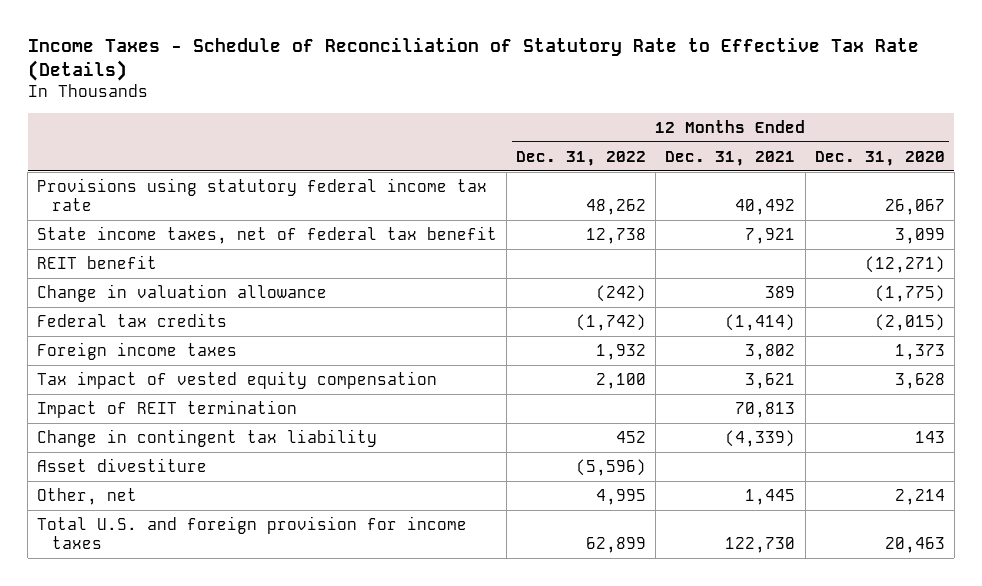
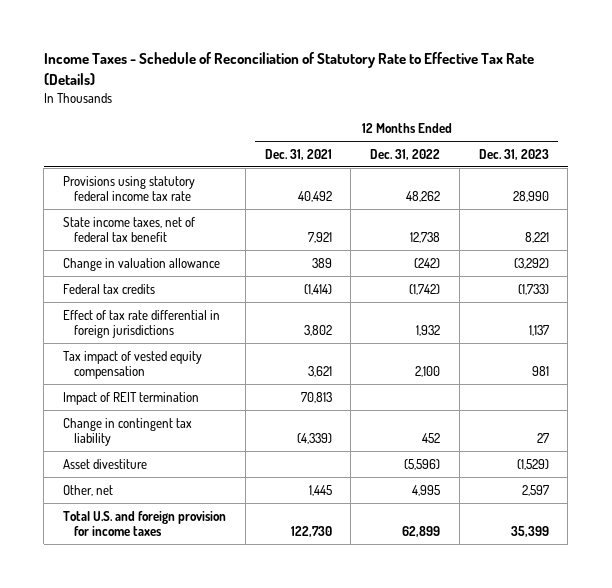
[814,150,945,166] Dec. 31, 2020 -> none
none -> [478,148,549,160] Dec. 31, 2023
[37,254,158,269] REIT benefit -> none
[37,341,238,360] Foreign income taxes -> [63,309,221,339] Effect of tax rate differential in foreign jurisdictions

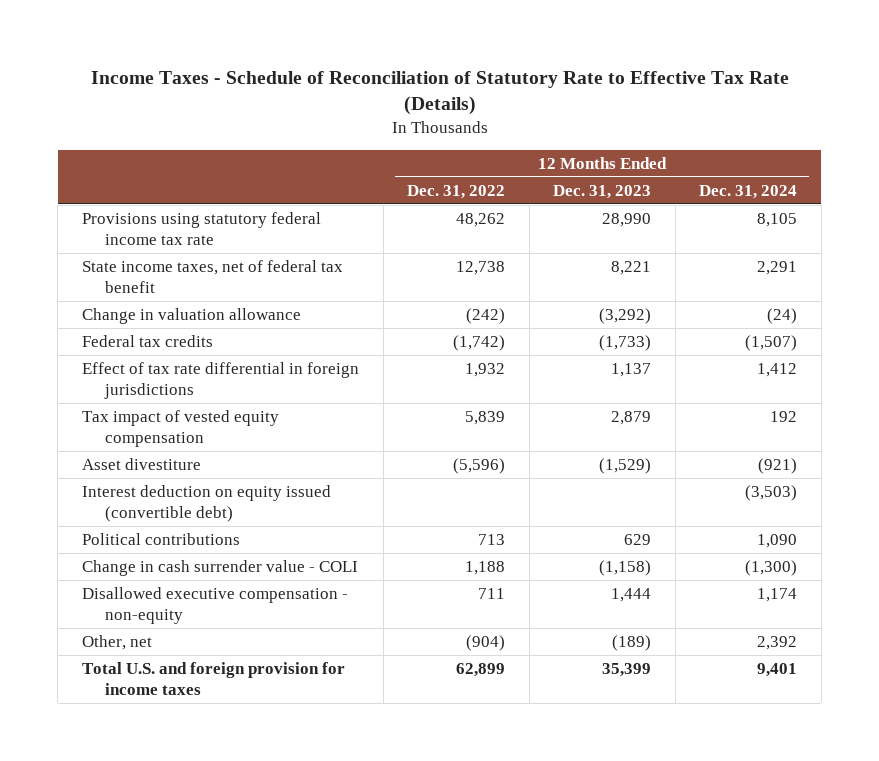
[264,148,332,160] Dec. 31, 2021 -> none
none -> [699,184,798,199] Dec. 31, 2024
[63,391,200,405] Impact of REIT termination -> none
[63,417,193,447] Change in contingent tax liability -> none
[415,366,441,378] 2,100 -> [465,410,506,425] 5,839
[531,366,549,377] 981 -> [611,410,652,425] 2,879
none -> [81,484,331,523] Interest deduction on equity issued (convertible debt)
none -> [81,532,240,545] Political contributions
none -> [81,559,358,576] Change in cash surrender value - COLI
none -> [81,586,348,625] Disallowed executive compensation - non-equity
[412,484,441,496] 4,995 -> [466,634,506,651] (904)
[521,484,549,496] 2,597 -> [612,634,652,651] (189)

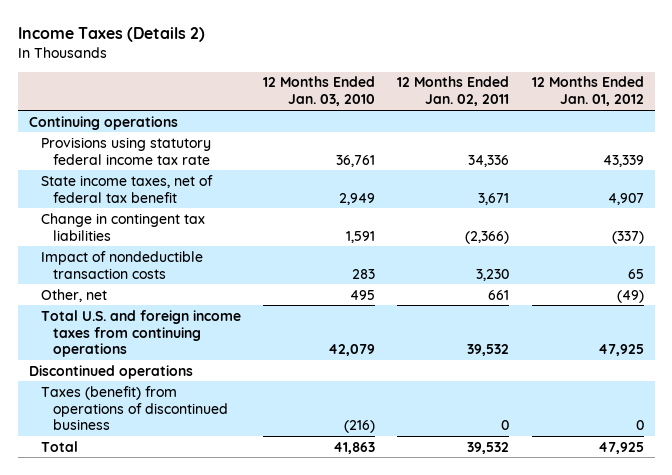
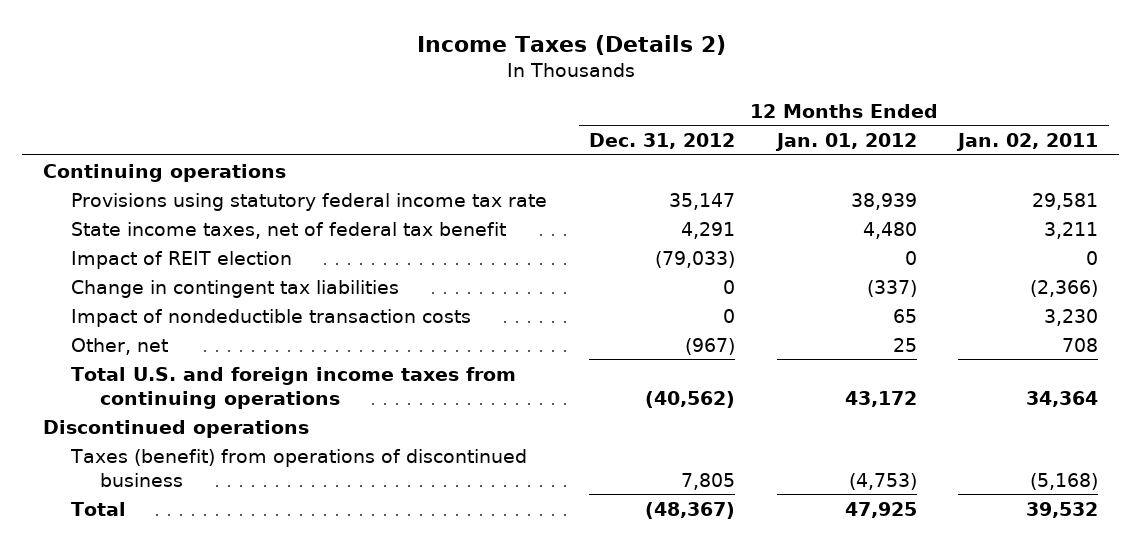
[263,76,376,107] 12 Months Ended Jan. 03, 2010 -> none
none -> [588,133,735,150] Dec. 31, 2012
[468,154,510,167] 34,336 -> [1032,192,1099,210] 29,581
[602,154,644,167] 43,339 -> [850,192,917,210] 38,939
[478,192,510,205] 3,671 -> [1044,221,1099,239] 3,211
[607,192,644,205] 4,907 -> [862,221,917,239] 4,480
none -> [71,250,293,269] Impact of REIT election
[488,289,510,300] 661 -> [1062,337,1099,352] 708
[616,289,644,303] (49) -> [892,337,917,352] 25
[467,344,510,357] 39,532 -> [1026,390,1099,407] 34,364
[597,344,644,357] 47,925 -> [844,390,917,407] 43,172
[501,420,510,431] 0 -> [1030,472,1099,490] (5,168)
[635,420,644,431] 0 -> [848,472,917,490] (4,753)

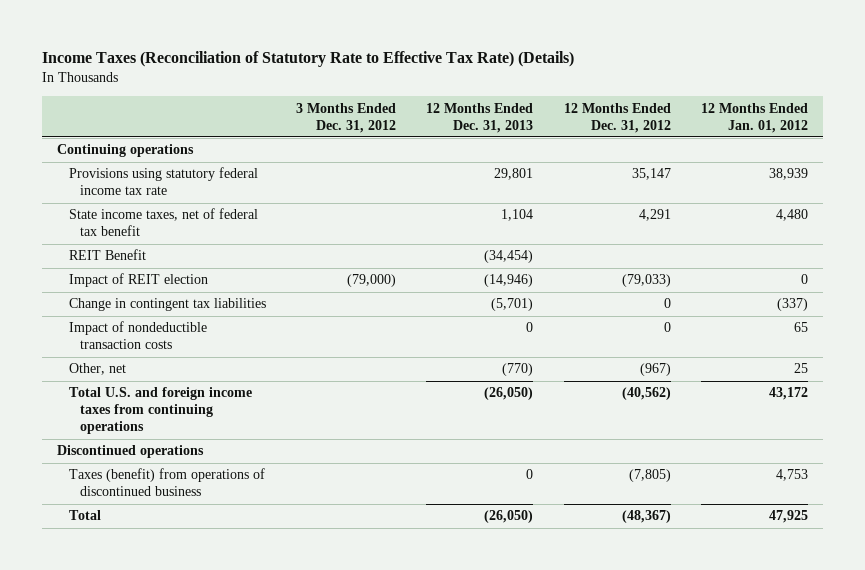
[416,34,726,55] Income Taxes (Details 2) -> [41,51,574,68] Income Taxes (Reconciliation of Statutory Rate to Effective Tax Rate) (Details)
[956,133,1099,152] Jan. 02, 2011 -> none
none -> [295,102,396,133] 3 Months Ended Dec. 31, 2012
none -> [426,102,534,133] 12 Months Ended Dec. 31, 2013
none -> [68,249,146,261] REIT Benefit
[680,472,735,490] 7,805 -> [628,469,671,483] (7,805)
[848,472,917,490] (4,753) -> [776,469,809,482] 4,753

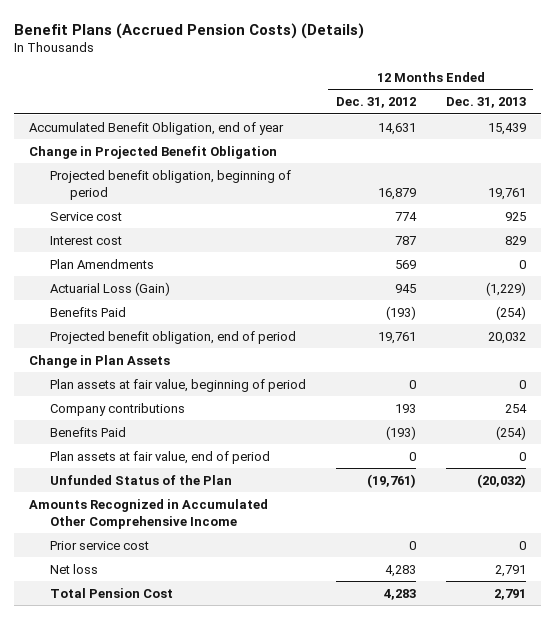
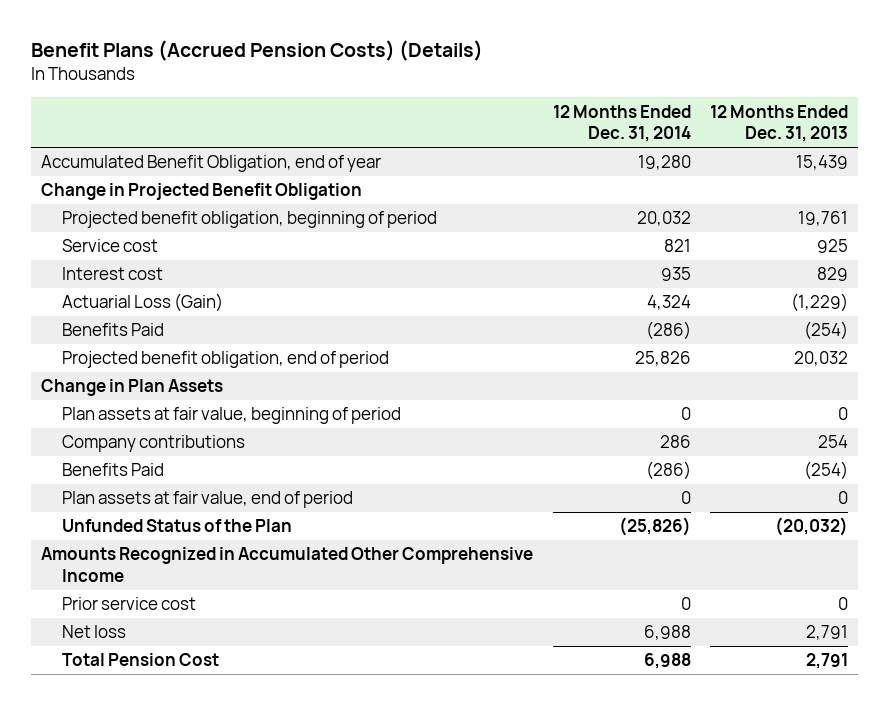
[335,97,416,109] Dec. 31, 2012 -> none
none -> [552,104,691,143] 12 Months Ended Dec. 31, 2014
[49,258,154,269] Plan Amendments -> none

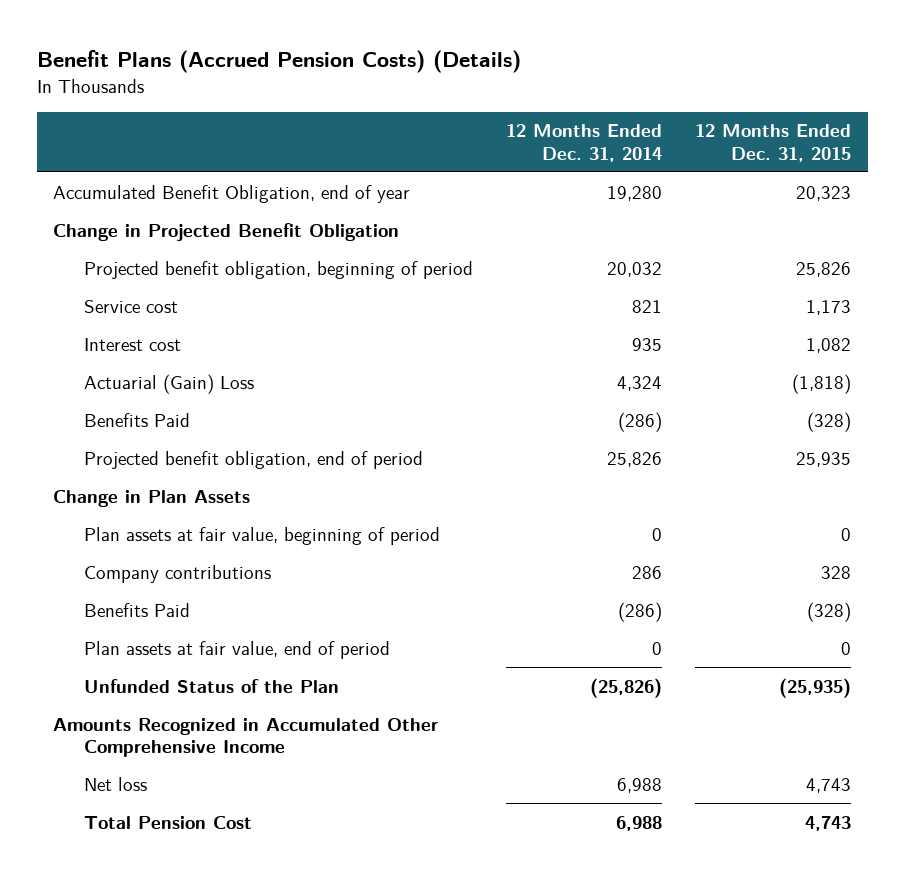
[710,104,849,143] 12 Months Ended Dec. 31, 2013 -> none
none -> [695,124,852,162] 12 Months Ended Dec. 31, 2015
[62,293,224,313] Actuarial Loss (Gain) -> [83,373,254,394] Actuarial (Gain) Loss
[62,597,197,611] Prior service cost -> none

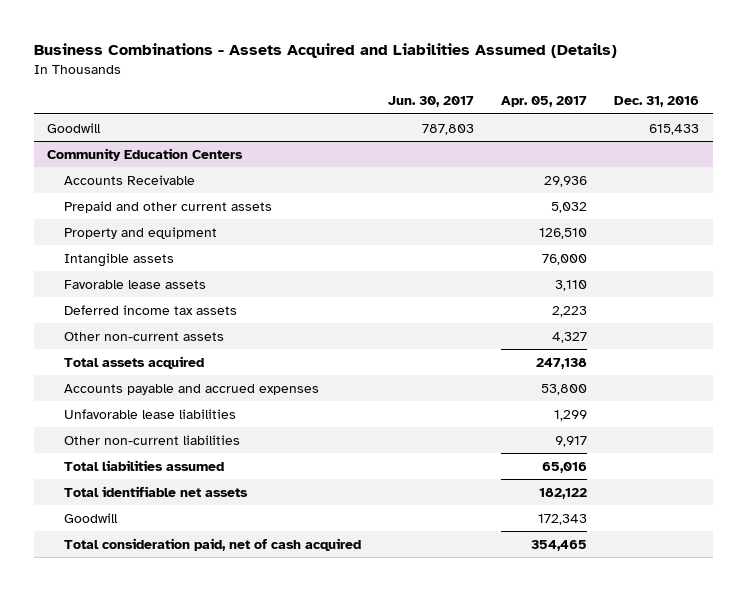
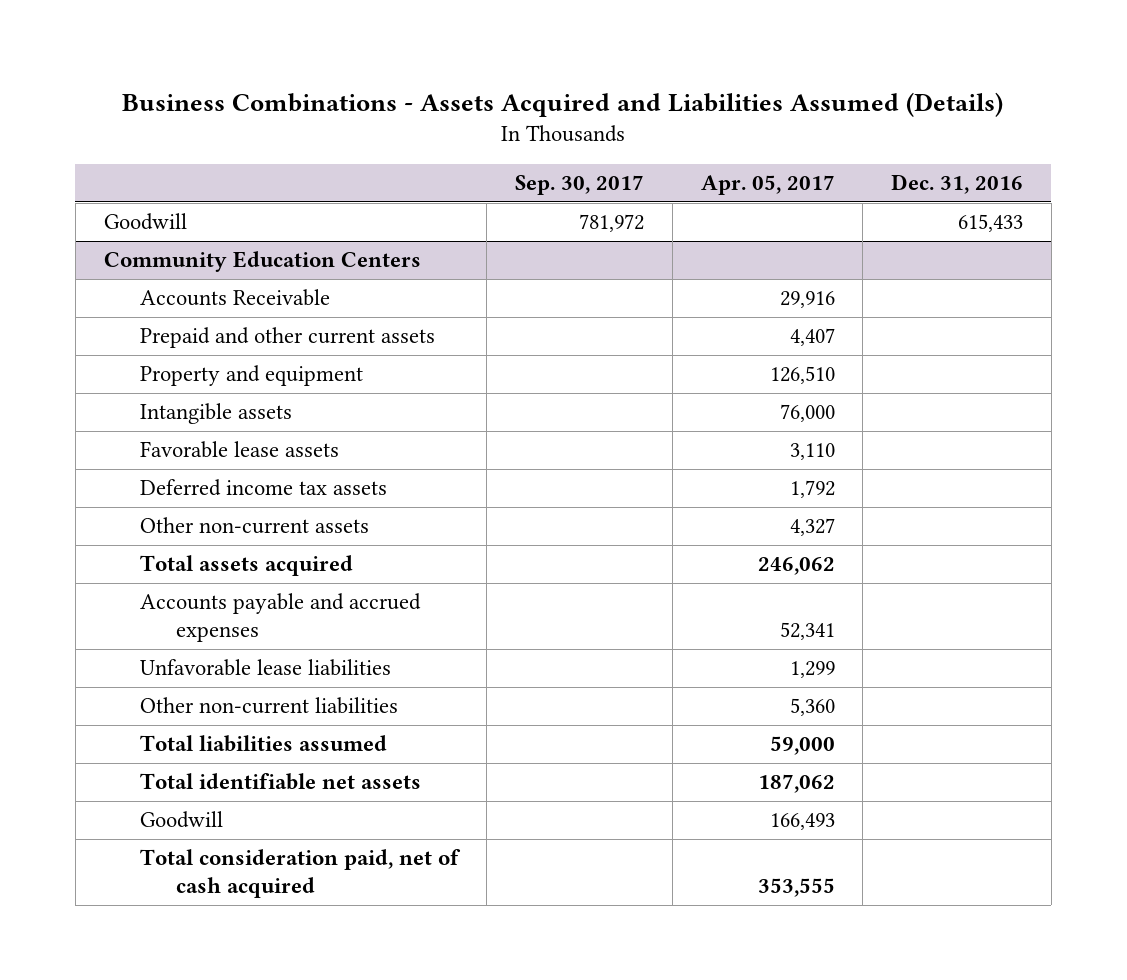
[388,96,475,108] Jun. 30, 2017 -> none
none -> [515,175,645,196] Sep. 30, 2017
[544,175,588,187] 29,936 -> [779,291,835,309] 29,916
[551,201,588,213] 5,032 -> [789,328,835,347] 4,407
[552,305,588,317] 2,223 -> [789,480,835,499] 1,792
[536,357,588,369] 247,138 -> [757,557,835,576] 246,062
[541,383,588,395] 53,800 -> [779,622,835,641] 52,341
[555,435,588,447] 9,917 -> [789,698,835,717] 5,360
[542,461,588,473] 65,016 -> [769,736,835,756] 59,000
[539,487,588,499] 182,122 -> [757,774,835,794] 187,062
[538,513,588,525] 172,343 -> [769,813,835,831] 166,493
[531,539,588,551] 354,465 -> [757,878,835,898] 353,555

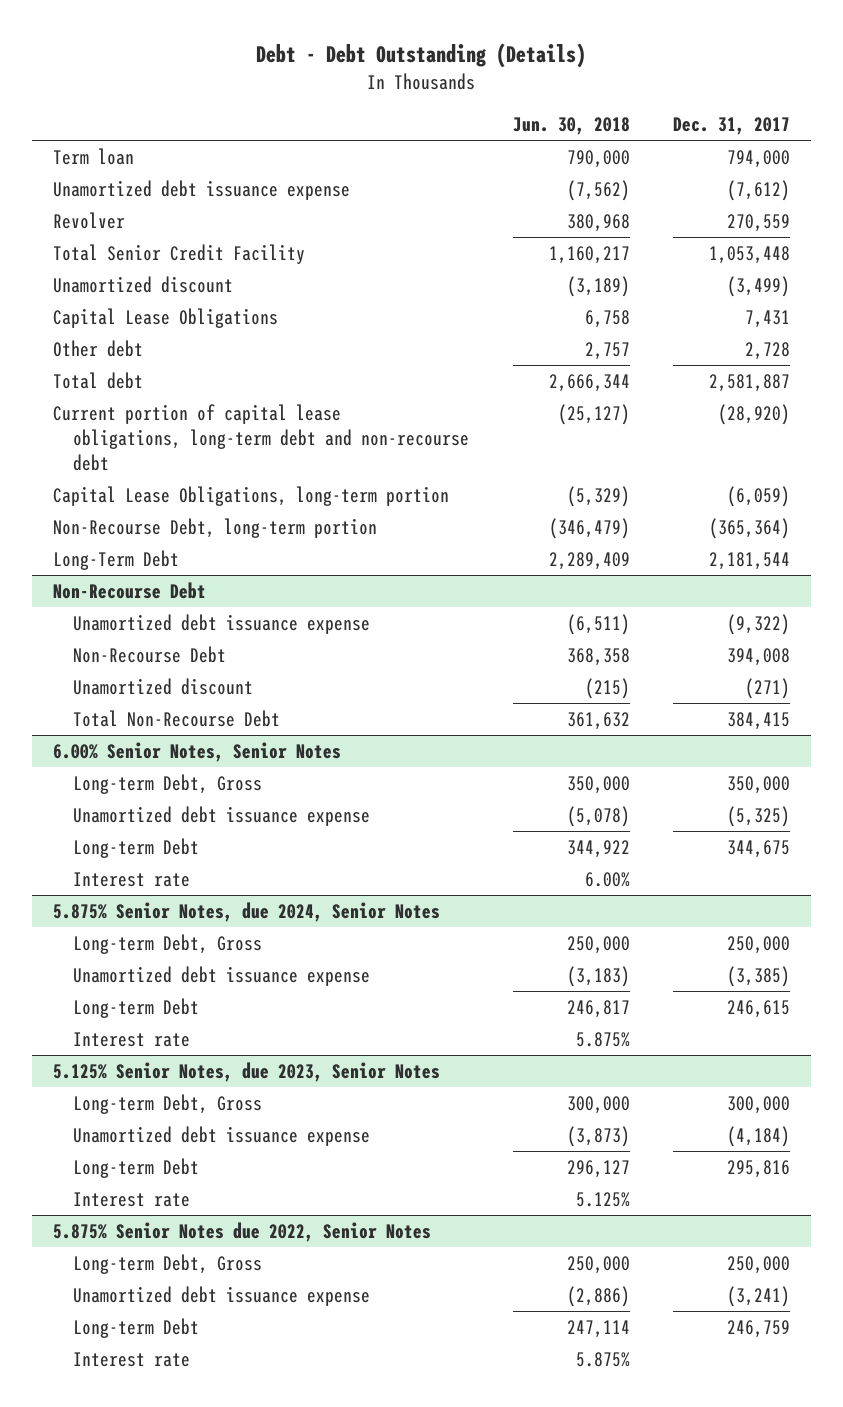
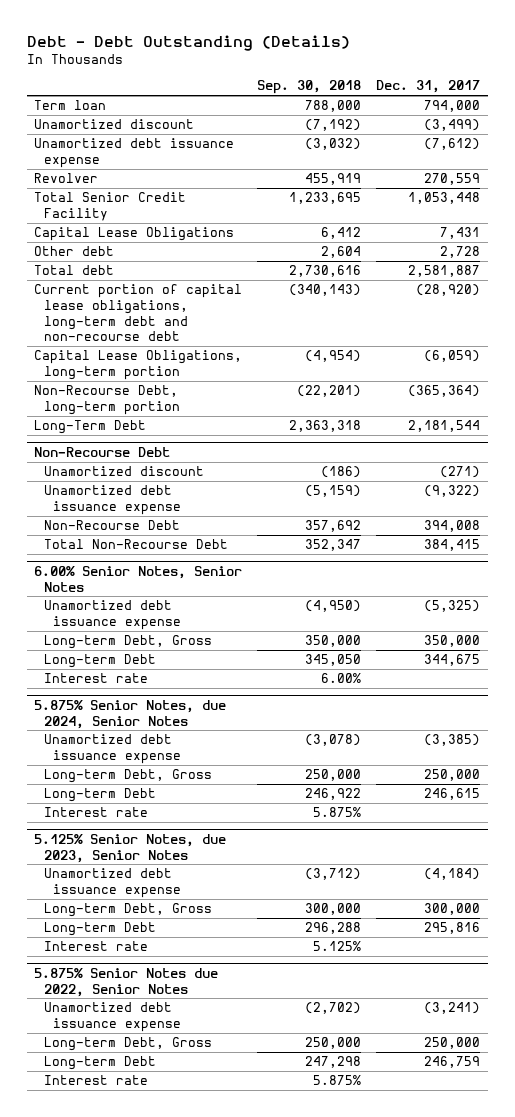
[512,117,630,136] Jun. 30, 2018 -> none
none -> [257,80,362,95] Sep. 30, 2018
[53,275,234,293] Unamortized discount -> [34,119,195,130] Unamortized discount
[73,677,254,695] Unamortized discount -> [43,466,204,477] Unamortized discount
[73,773,263,794] Long-term Debt, Gross -> [43,635,212,650] Long-term Debt, Gross
[73,933,263,954] Long-term Debt, Gross -> [43,769,212,784] Long-term Debt, Gross
[73,1093,263,1114] Long-term Debt, Gross -> [43,903,212,918] Long-term Debt, Gross
[73,1253,263,1274] Long-term Debt, Gross -> [43,1037,212,1052] Long-term Debt, Gross

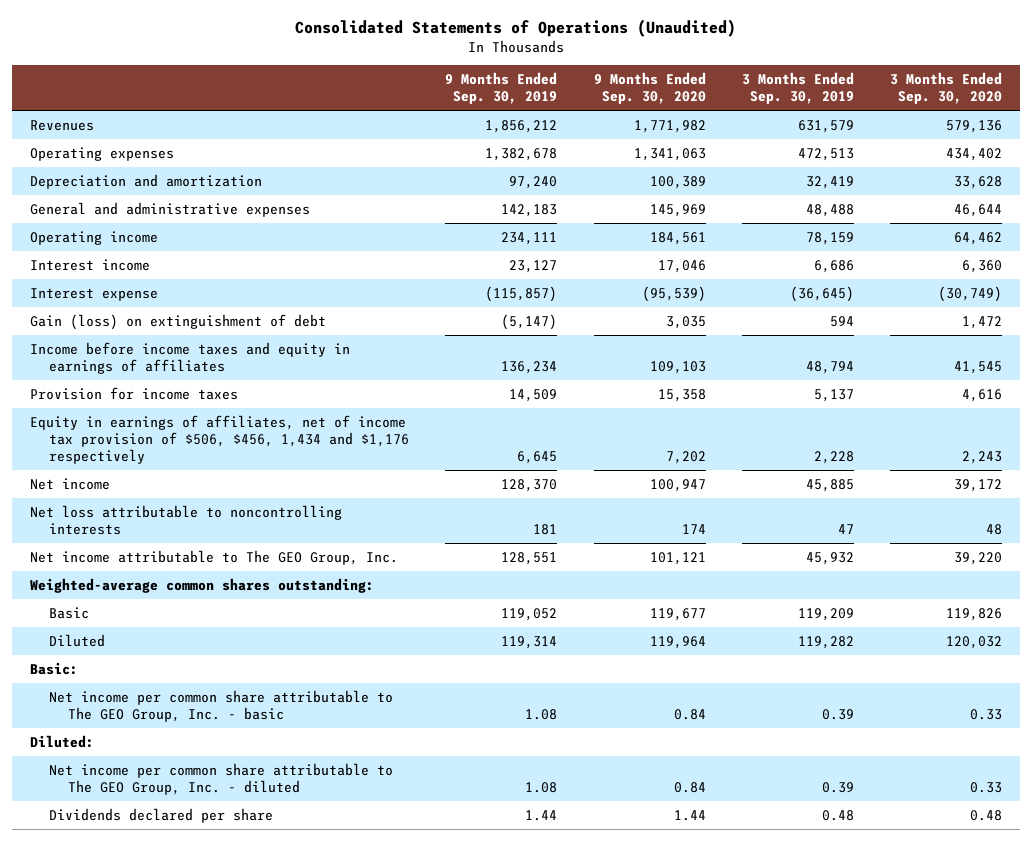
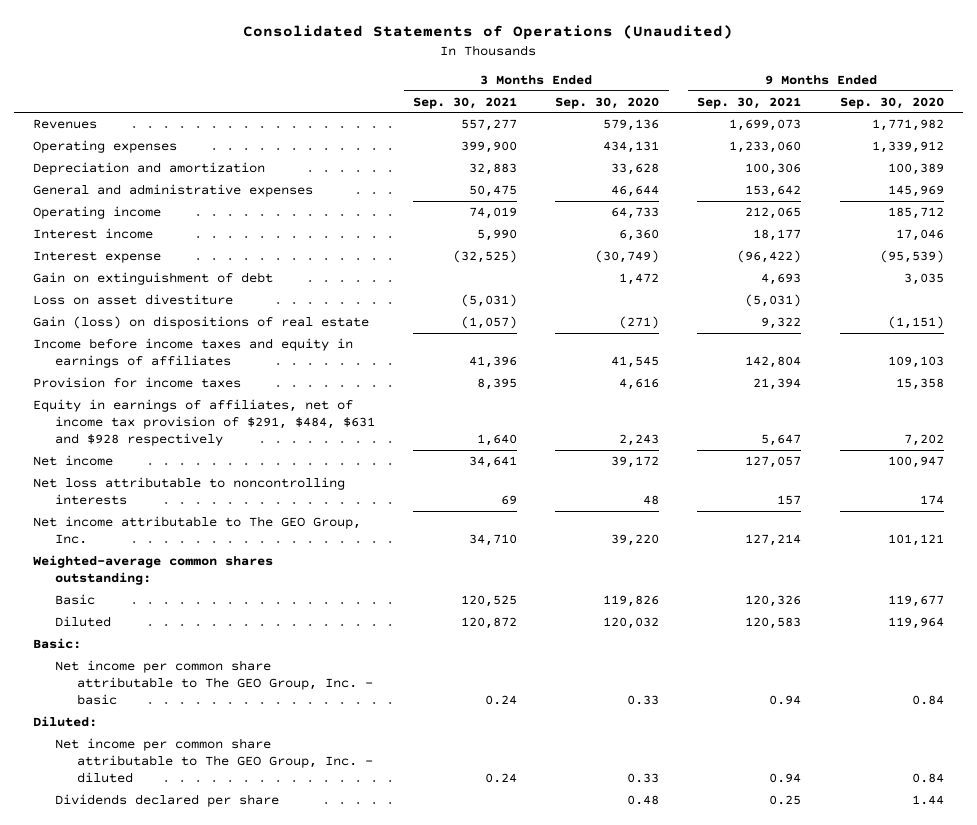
[445,72,558,105] 9 Months Ended Sep. 30, 2019 -> none
[741,72,854,105] 3 Months Ended Sep. 30, 2019 -> none
none -> [413,96,518,109] Sep. 30, 2021
none -> [697,96,802,109] Sep. 30, 2021
[633,147,706,161] 1,341,063 -> [871,141,944,154] 1,339,912
[945,147,1002,161] 434,402 -> [603,141,660,154] 434,131
[649,231,706,245] 184,561 -> [887,207,944,220] 185,712
[953,231,1002,245] 64,462 -> [611,207,660,220] 64,733
[29,313,326,330] Gain (loss) on extinguishment of debt -> [33,272,274,286] Gain on extinguishment of debt
none -> [33,294,234,306] Loss on asset divestiture
none -> [33,316,370,330] Gain (loss) on dispositions of real estate
[29,414,410,465] Equity in earnings of affiliates, net of income tax provision of $506, $456, 1,434 and $1,176 respectively -> [33,399,375,446] Equity in earnings of affiliates, net of income tax provision of $291, $484, $631 and $928 respectively

